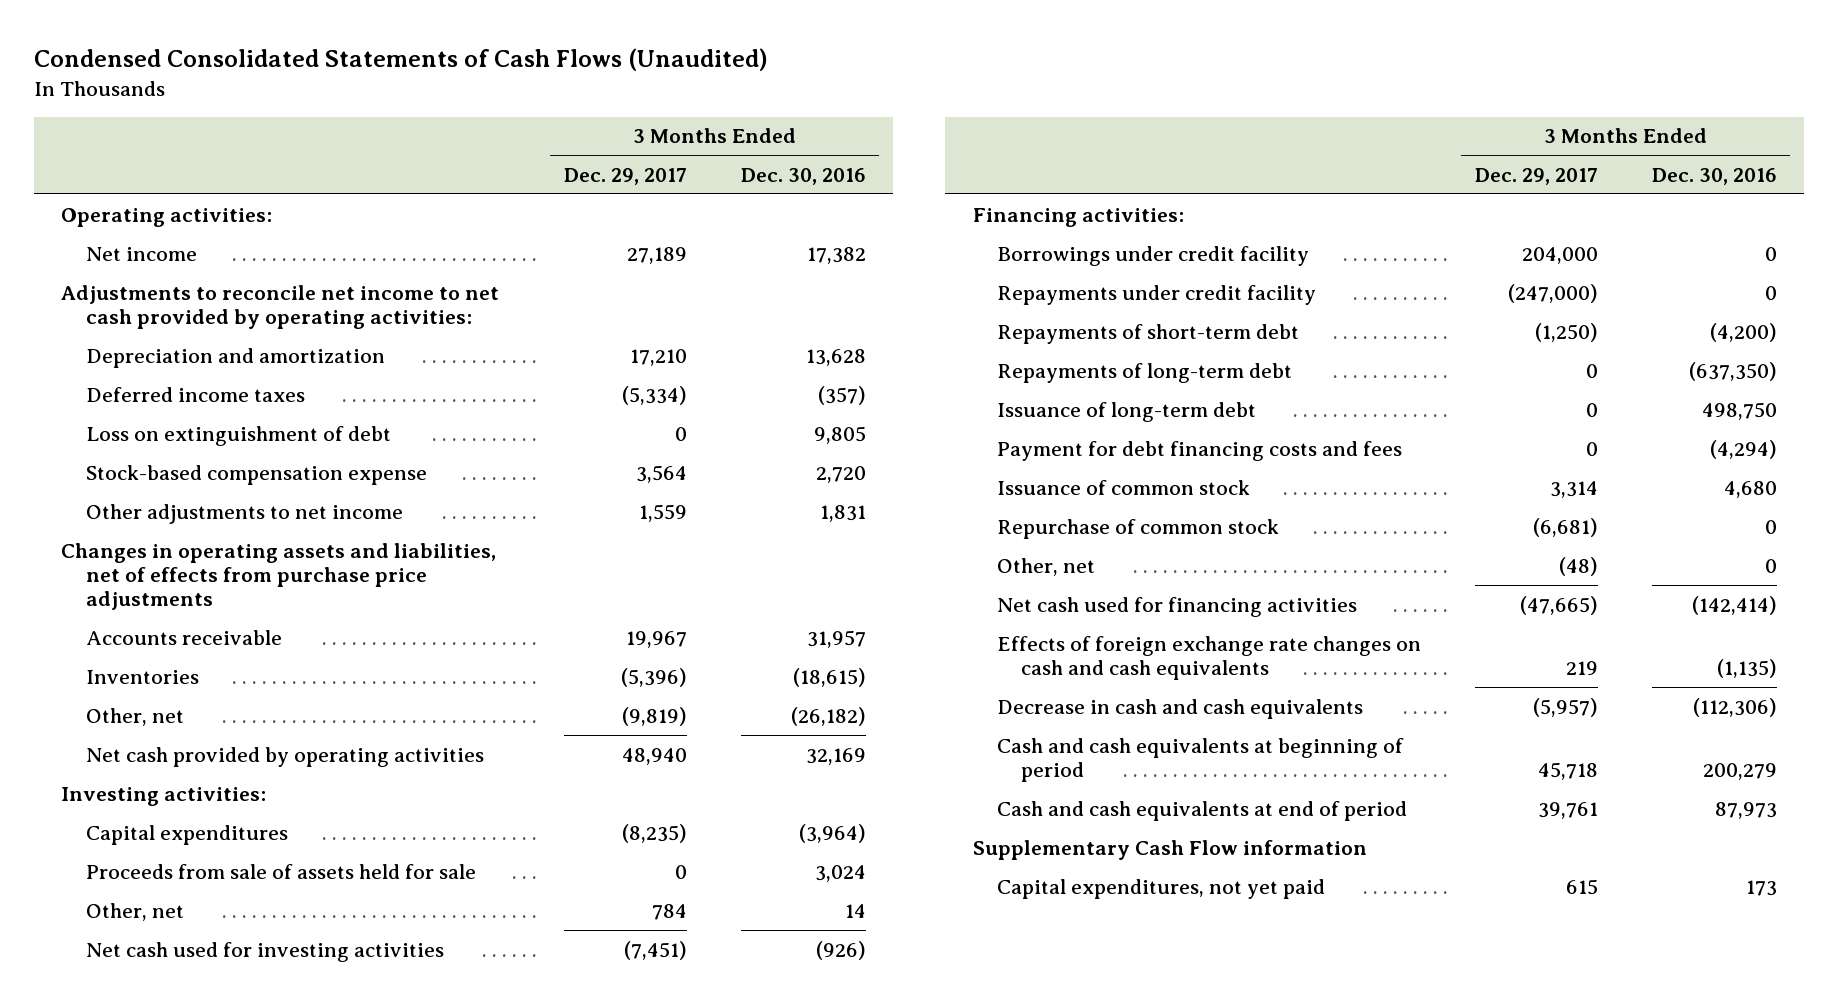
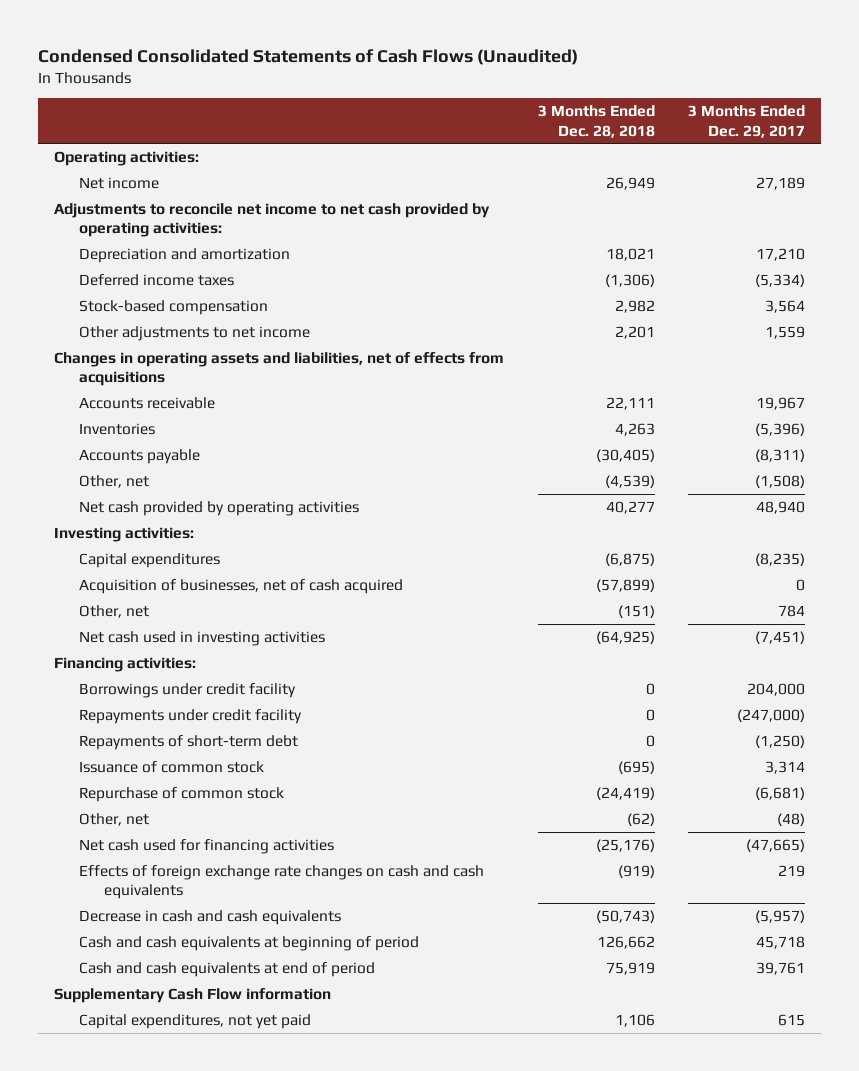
[740,167,866,185] Dec. 30, 2016 -> none
none -> [537,105,655,138] 3 Months Ended Dec. 28, 2018
[85,425,391,446] Loss on extinguishment of debt -> none
[85,464,427,485] Stock-based compensation expense -> [79,299,269,315] Stock-based compensation
[61,542,497,611] Changes in operating assets and liabilities, net of effects from purchase price adjustments -> [54,351,505,387] Changes in operating assets and liabilities, net of effects from acquisitions
none -> [79,448,201,464] Accounts payable
[621,706,687,726] (9,819) -> [754,474,805,488] (1,508)
[85,863,476,879] Proceeds from sale of assets held for sale -> none
none -> [79,578,404,594] Acquisition of businesses, net of cash acquired
[85,941,444,962] Net cash used for investing activities -> [79,630,326,646] Net cash used in investing activities
[996,362,1292,383] Repayments of long-term debt -> none
[996,401,1256,422] Issuance of long-term debt -> none
[996,440,1402,461] Payment for debt financing costs and fees -> none

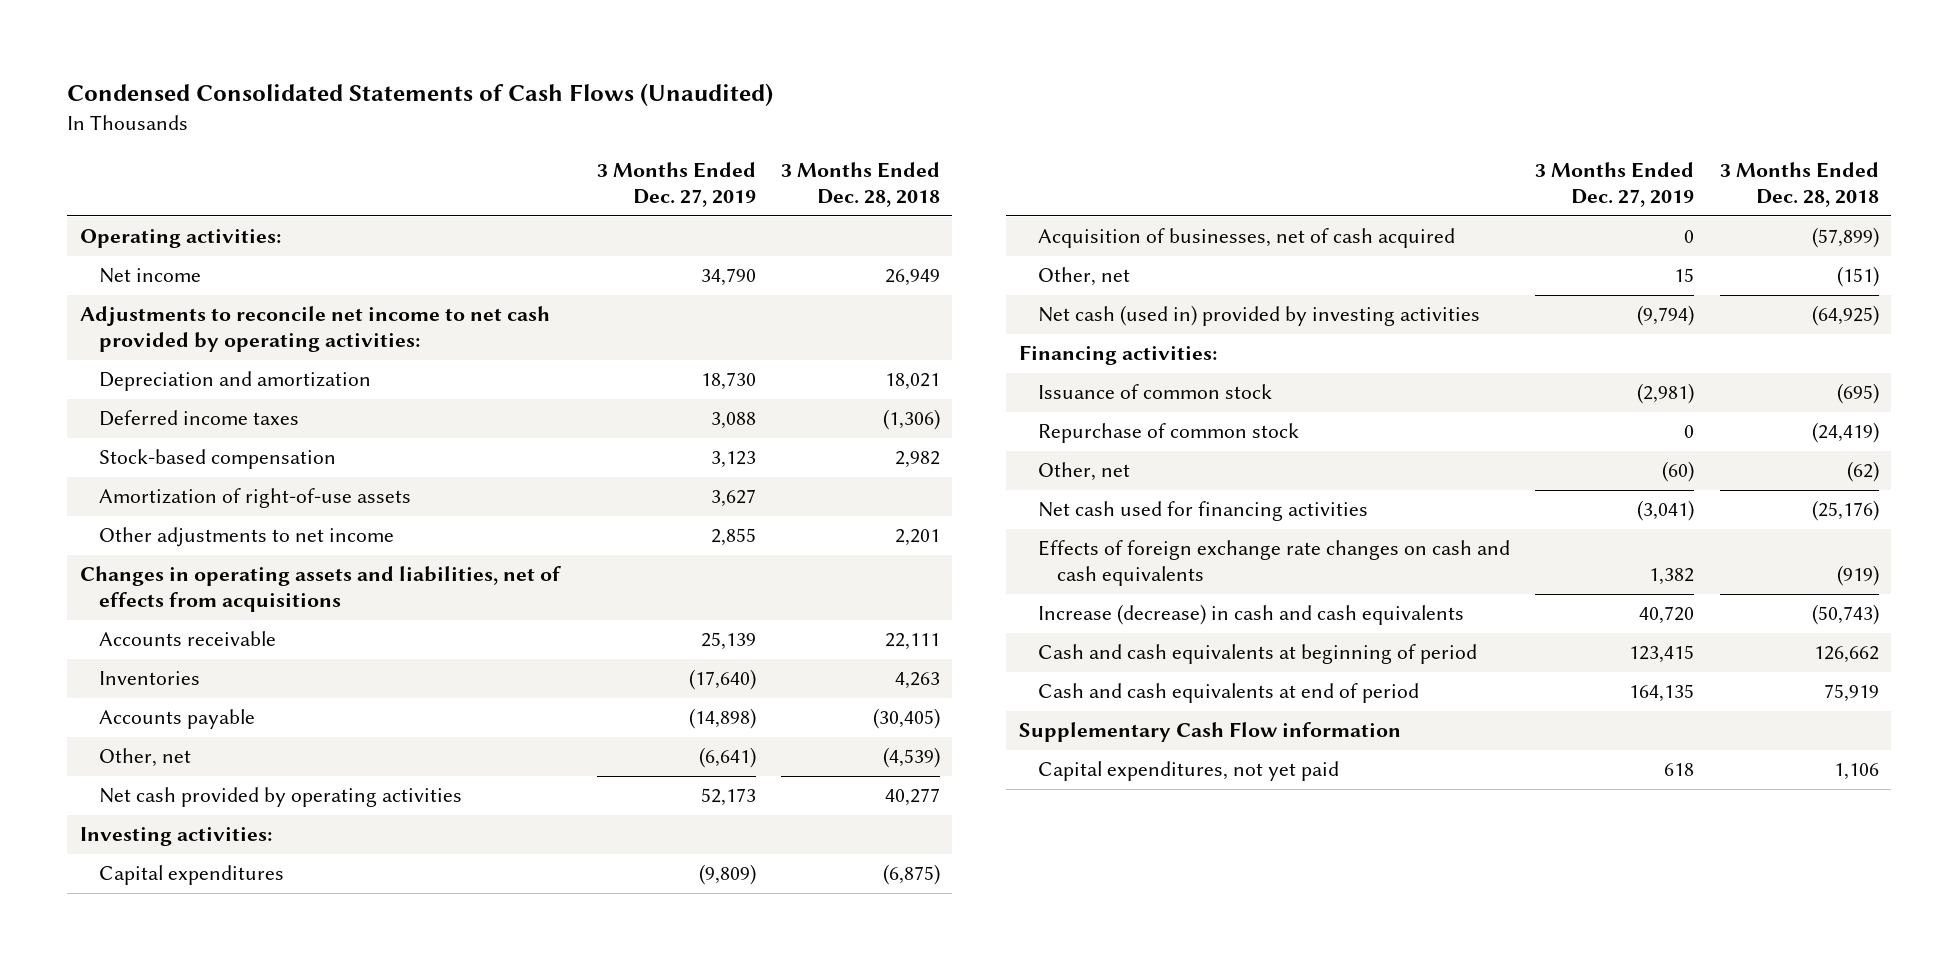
[687,105,805,138] 3 Months Ended Dec. 29, 2017 -> none
none -> [596,162,756,208] 3 Months Ended Dec. 27, 2019
none -> [99,488,412,509] Amortization of right-of-use assets
[79,630,326,646] Net cash used in investing activities -> [1038,305,1481,327] Net cash (used in) provided by investing activities
[79,682,297,698] Borrowings under credit facility -> none
[79,708,303,724] Repayments under credit facility -> none
[79,734,299,750] Repayments of short-term debt -> none
[79,909,342,925] Decrease in cash and cash equivalents -> [1038,604,1465,626] Increase (decrease) in cash and cash equivalents

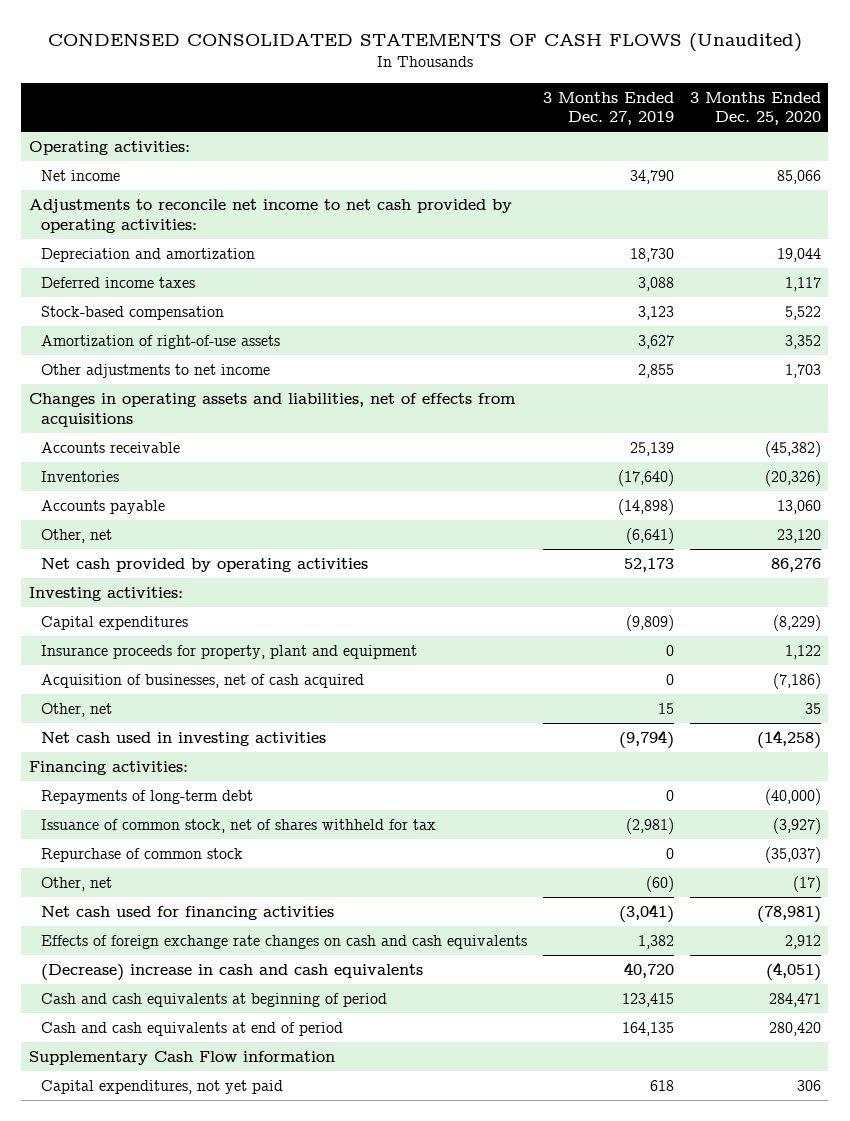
[67,82,774,106] Condensed Consolidated Statements of Cash Flows (Unaudited) -> [47,32,802,52] CONDENSED CONSOLIDATED STATEMENTS OF CASH FLOWS (Unaudited)
[780,162,940,208] 3 Months Ended Dec. 28, 2018 -> none
none -> [689,91,821,126] 3 Months Ended Dec. 25, 2020
none -> [40,644,417,659] Insurance proceeds for property, plant and equipment
[1038,305,1481,327] Net cash (used in) provided by investing activities -> [40,731,326,746] Net cash used in investing activities
none -> [40,789,253,804] Repayments of long-term debt
[1038,384,1273,400] Issuance of common stock -> [40,818,436,833] Issuance of common stock, net of shares withheld for tax
[1038,604,1465,626] Increase (decrease) in cash and cash equivalents -> [40,963,423,981] (Decrease) increase in cash and cash equivalents

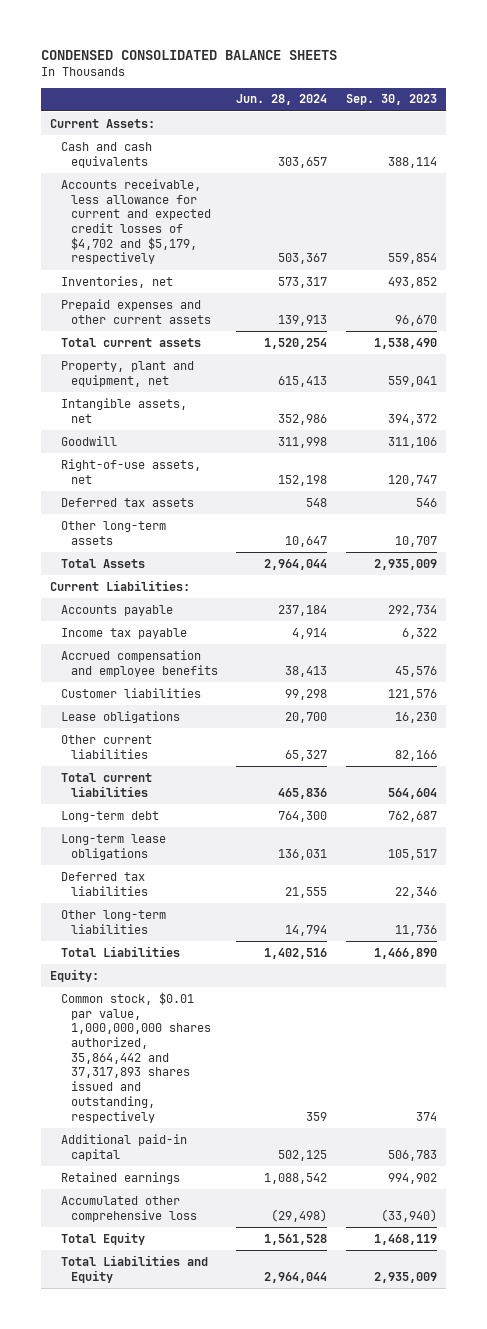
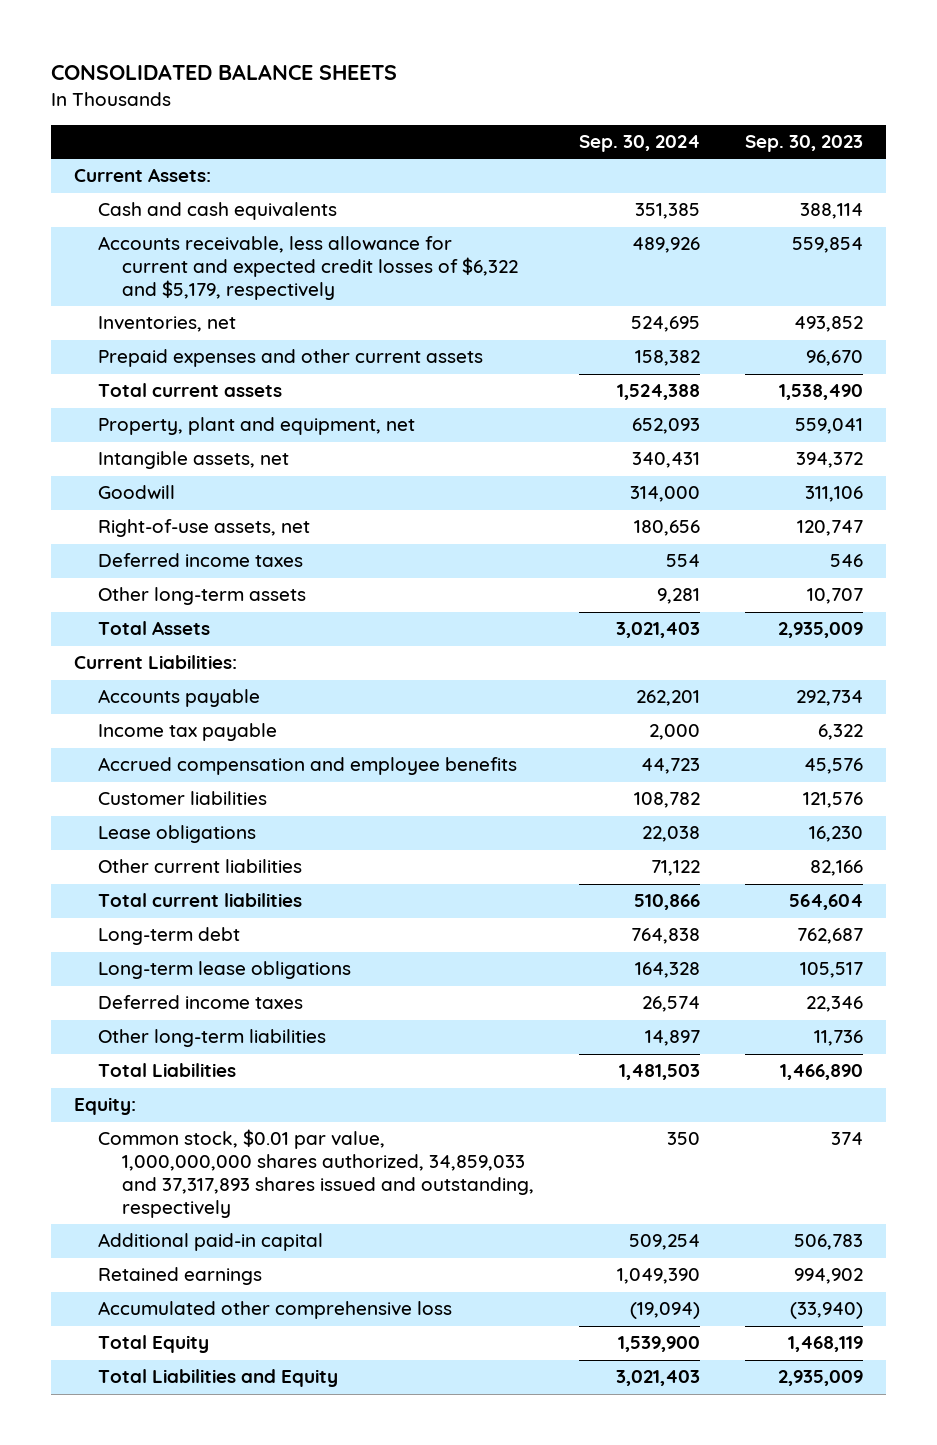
[41,49,338,60] CONDENSED CONSOLIDATED BALANCE SHEETS -> [50,64,397,81] CONSOLIDATED BALANCE SHEETS
[236,94,328,106] Jun. 28, 2024 -> none
none -> [579,135,701,153] Sep. 30, 2024
[60,178,211,265] Accounts receivable, less allowance for current and expected credit losses of $4,702 and $5,179, respectively -> [97,236,518,301] Accounts receivable, less allowance for current and expected credit losses of $6,322 and $5,179, respectively
[60,497,194,507] Deferred tax assets -> [97,553,303,568] Deferred income taxes
[60,871,148,896] Deferred tax liabilities -> [97,995,303,1010] Deferred income taxes
[60,991,211,1123] Common stock, $0.01 par value, 1,000,000,000 shares authorized, 35,864,442 and 37,317,893 shares issued and outstanding, respectively -> [97,1129,534,1219] Common stock, $0.01 par value, 1,000,000,000 shares authorized, 34,859,033 and 37,317,893 shares issued and outstanding, respectively

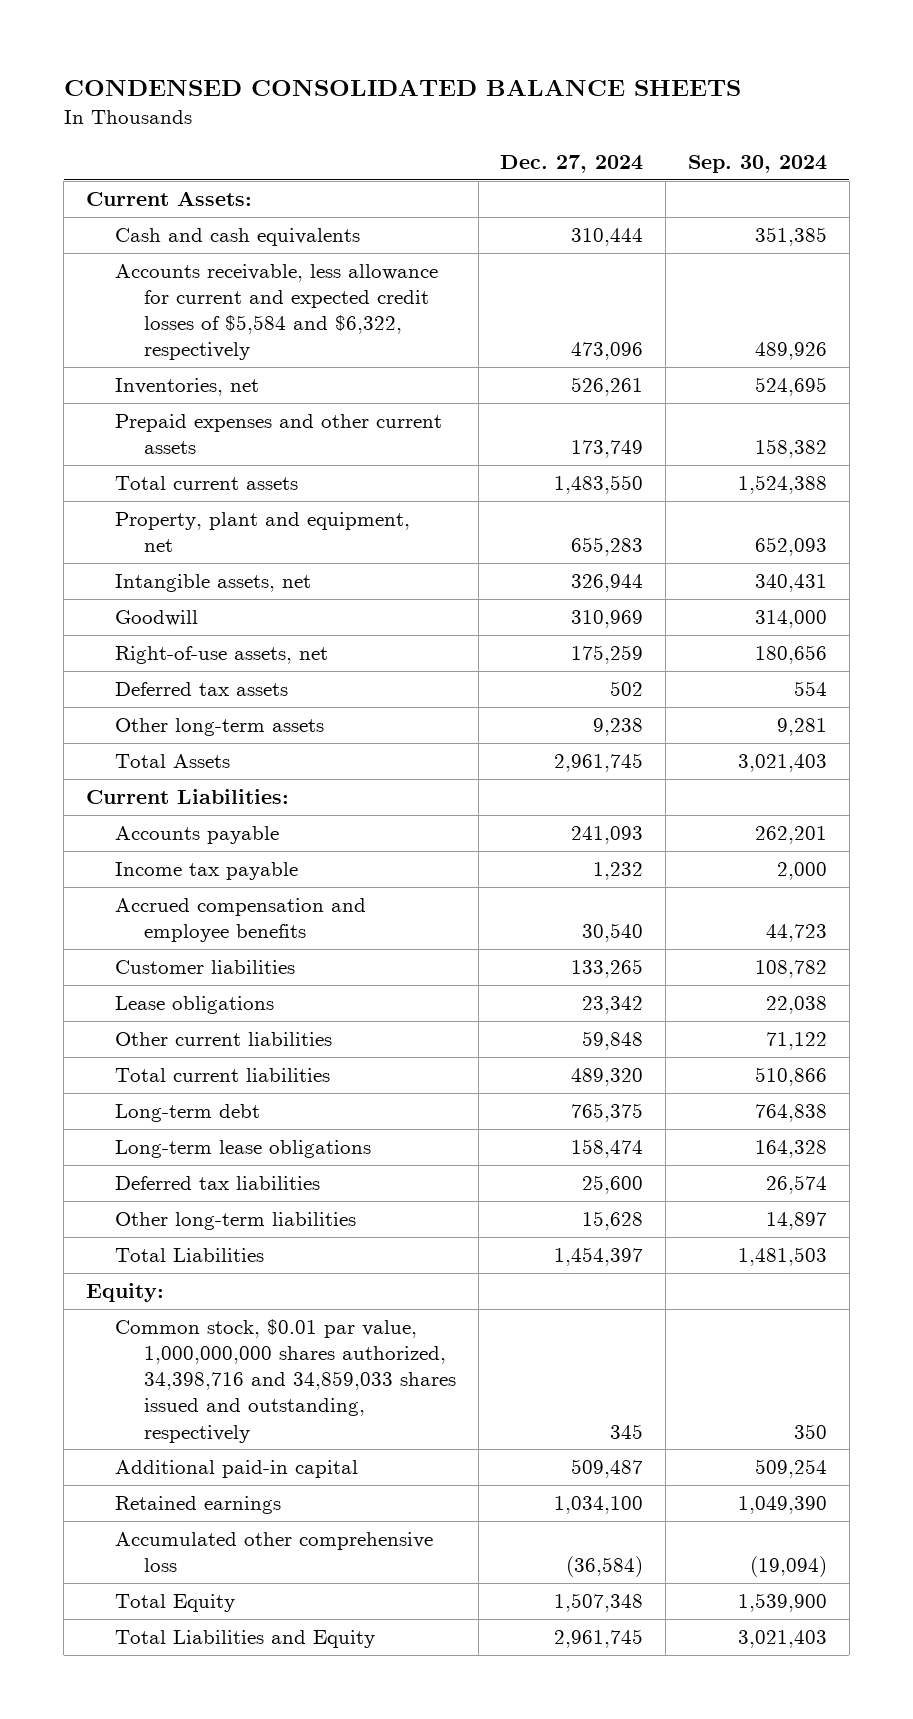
[50,64,397,81] CONSOLIDATED BALANCE SHEETS -> [63,78,741,96] CONDENSED CONSOLIDATED BALANCE SHEETS
[745,135,864,153] Sep. 30, 2023 -> none
none -> [500,155,644,174] Dec. 27, 2024
[97,236,518,301] Accounts receivable, less allowance for current and expected credit losses of $6,322 and $5,179, respectively -> [114,263,438,361] Accounts receivable, less allowance for current and expected credit losses of $5,584 and $6,322, respectively
[97,553,303,568] Deferred income taxes -> [114,681,288,696] Deferred tax assets
[97,995,303,1010] Deferred income taxes -> [114,1175,320,1190] Deferred tax liabilities
[97,1129,534,1219] Common stock, $0.01 par value, 1,000,000,000 shares authorized, 34,859,033 and 37,317,893 shares issued and outstanding, respectively -> [114,1318,456,1443] Common stock, $0.01 par value, 1,000,000,000 shares authorized, 34,398,716 and 34,859,033 shares issued and outstanding, respectively

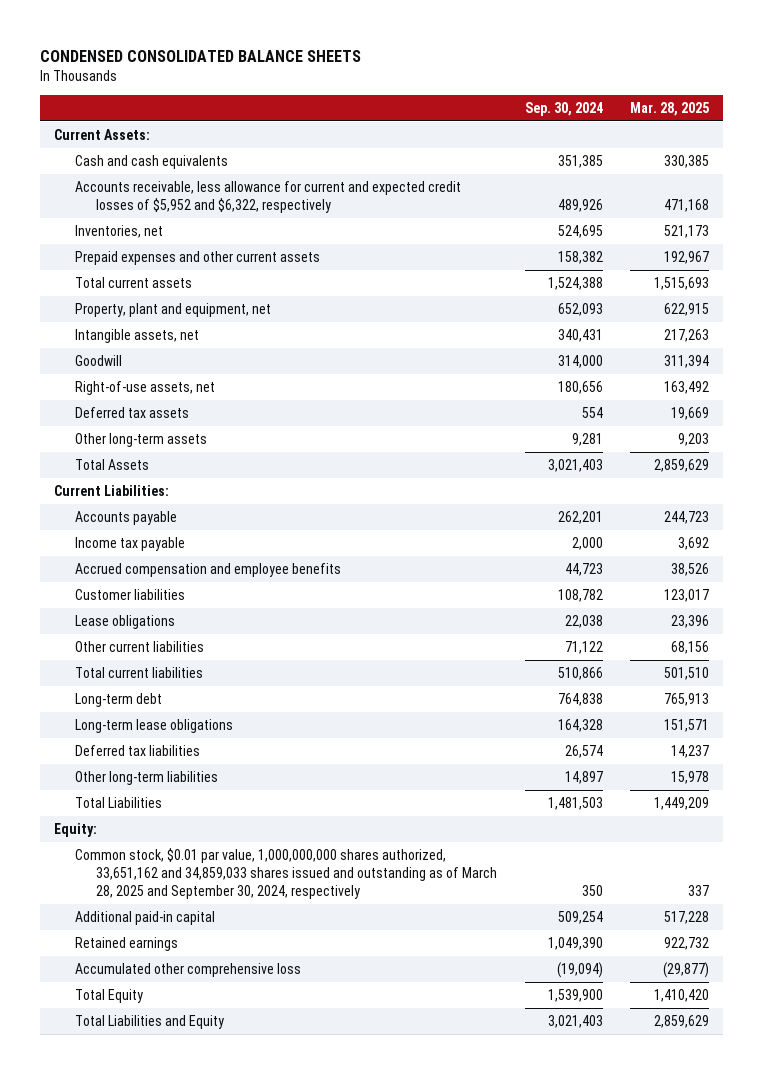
[500,155,644,174] Dec. 27, 2024 -> none
none -> [630,101,710,116] Mar. 28, 2025
[114,263,438,361] Accounts receivable, less allowance for current and expected credit losses of $5,584 and $6,322, respectively -> [74,181,461,213] Accounts receivable, less allowance for current and expected credit losses of $5,952 and $6,322, respectively
[114,1318,456,1443] Common stock, $0.01 par value, 1,000,000,000 shares authorized, 34,398,716 and 34,859,033 shares issued and outstanding, respectively -> [74,848,497,899] Common stock, $0.01 par value, 1,000,000,000 shares authorized, 33,651,162 and 34,859,033 shares issued and outstanding as of March 28, 2025 and September 30, 2024, respectively

